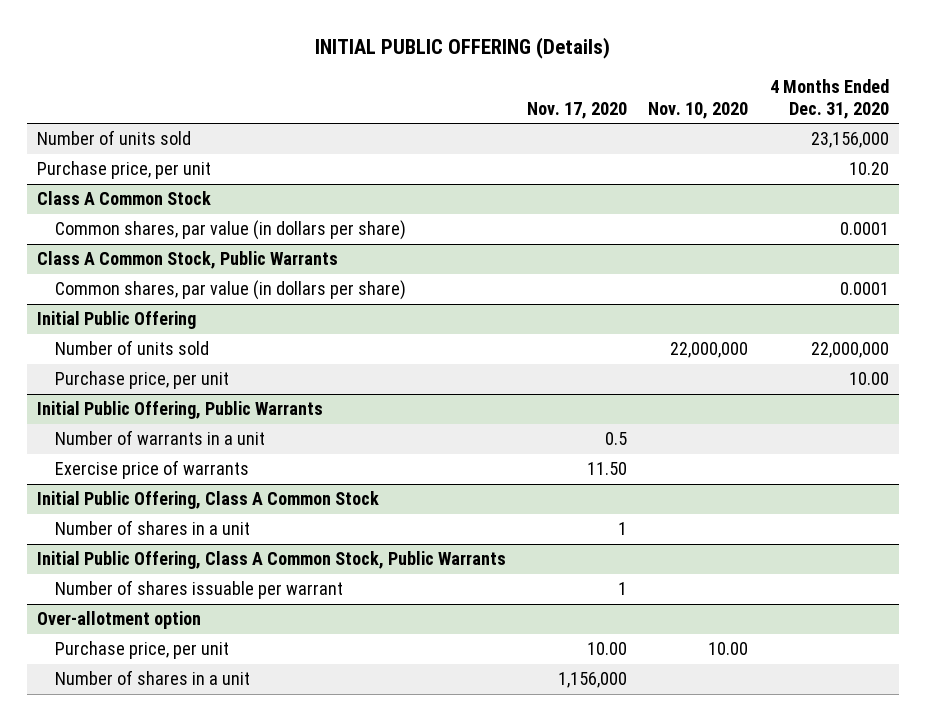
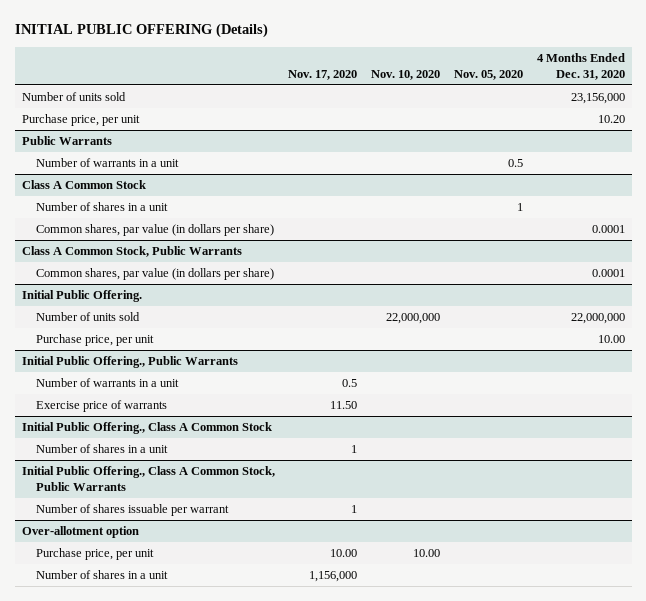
none -> [453,69,523,80] Nov. 05, 2020
none -> [21,135,112,145] Public Warrants
none -> [36,157,180,167] Number of warrants in a unit
none -> [36,201,169,211] Number of shares in a unit
[37,311,197,330] Initial Public Offering -> [21,289,142,302] Initial Public Offering.
[37,401,324,420] Initial Public Offering, Public Warrants -> [21,355,238,368] Initial Public Offering., Public Warrants
[37,491,380,510] Initial Public Offering, Class A Common Stock -> [21,421,272,434] Initial Public Offering., Class A Common Stock
[37,551,507,570] Initial Public Offering, Class A Common Stock, Public Warrants -> [21,465,275,492] Initial Public Offering., Class A Common Stock, Public Warrants

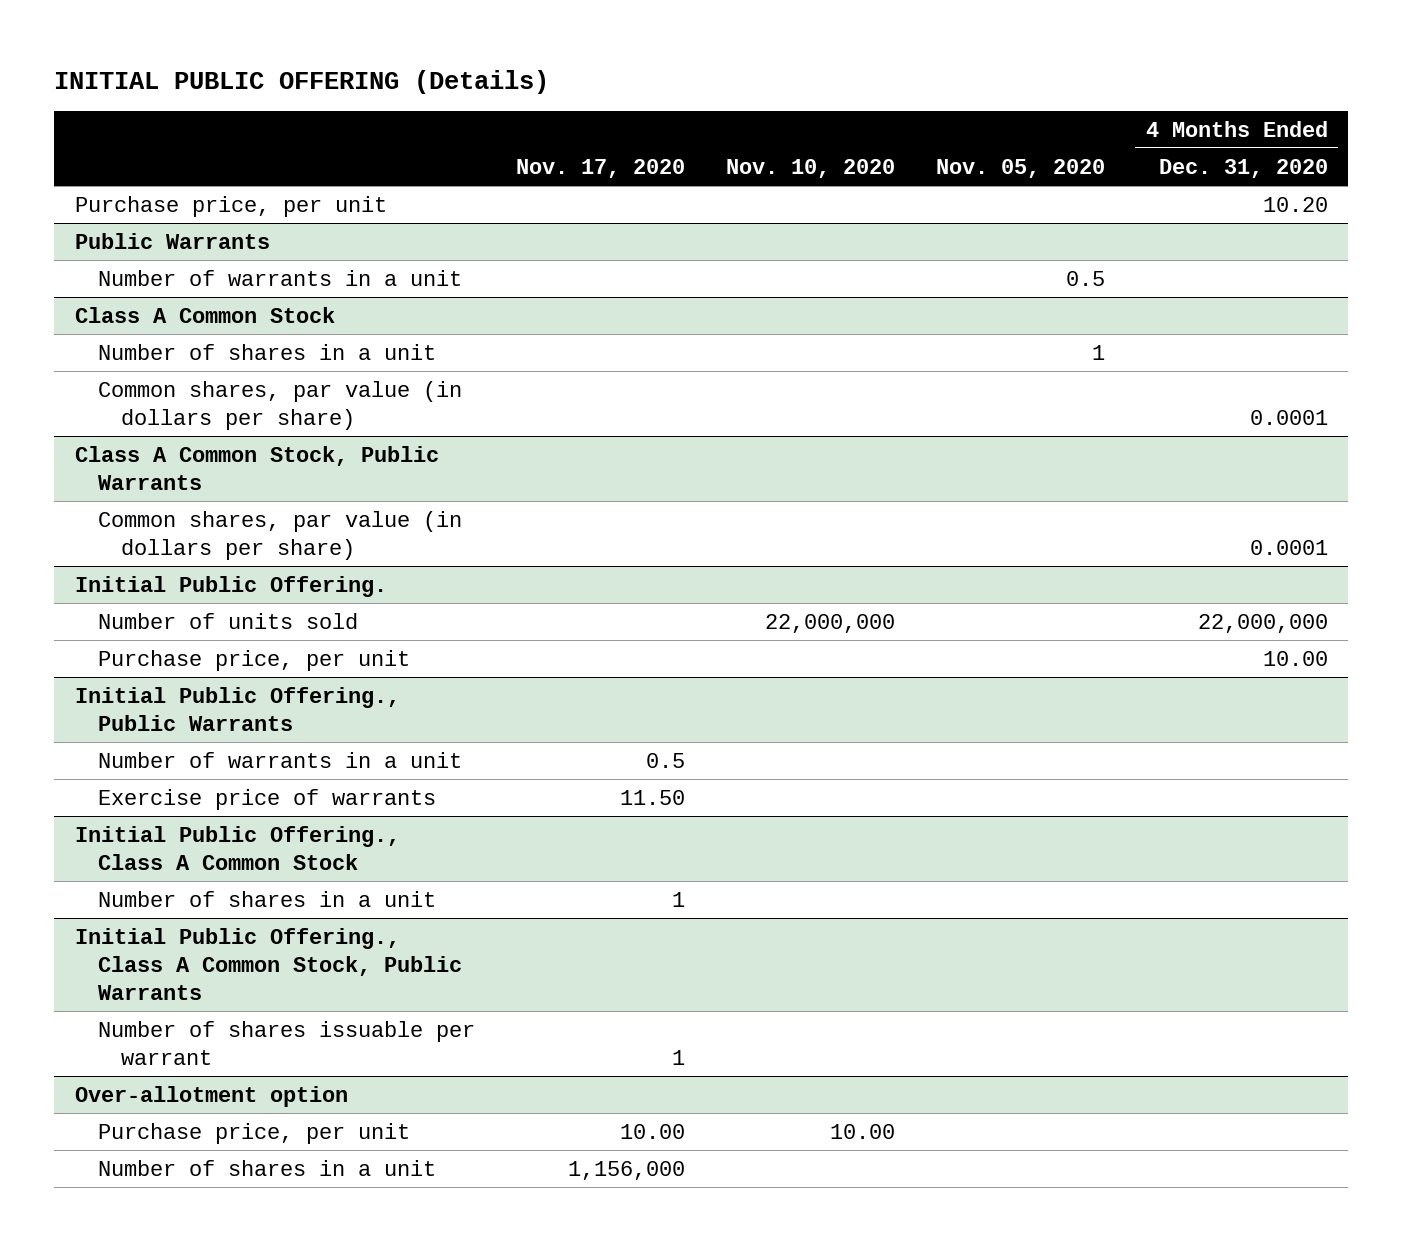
[21,91,126,101] Number of units sold -> none

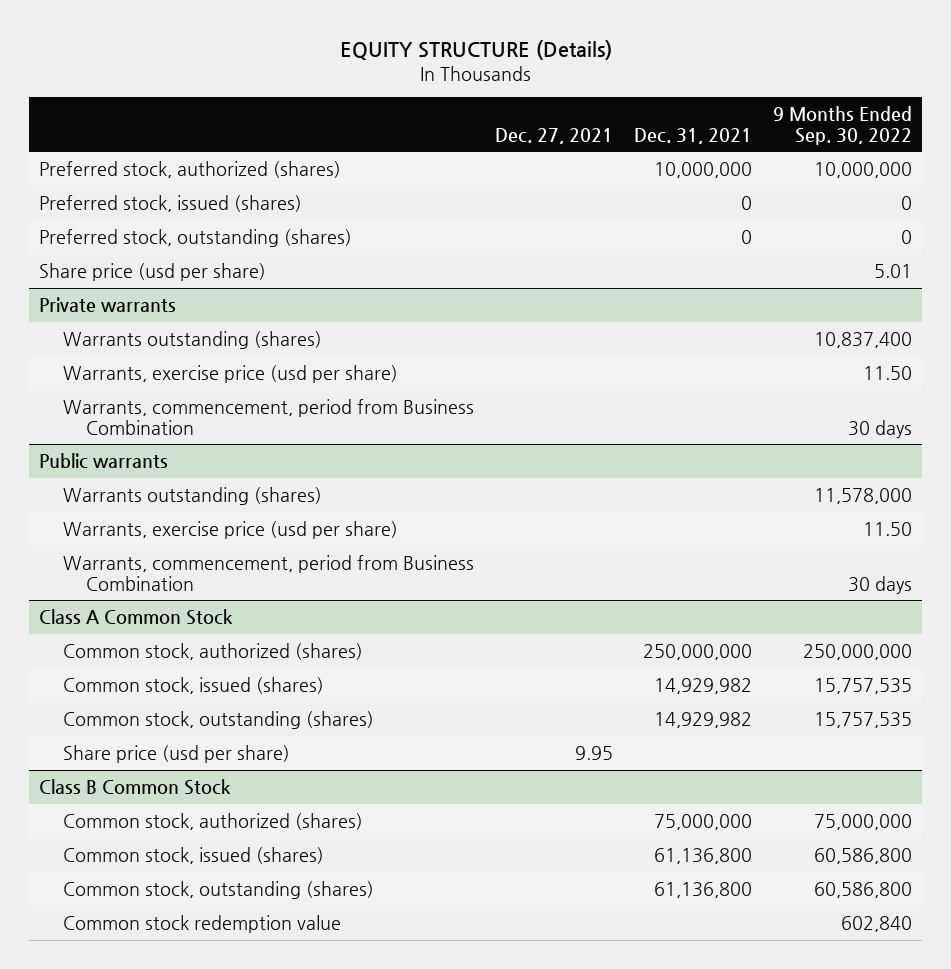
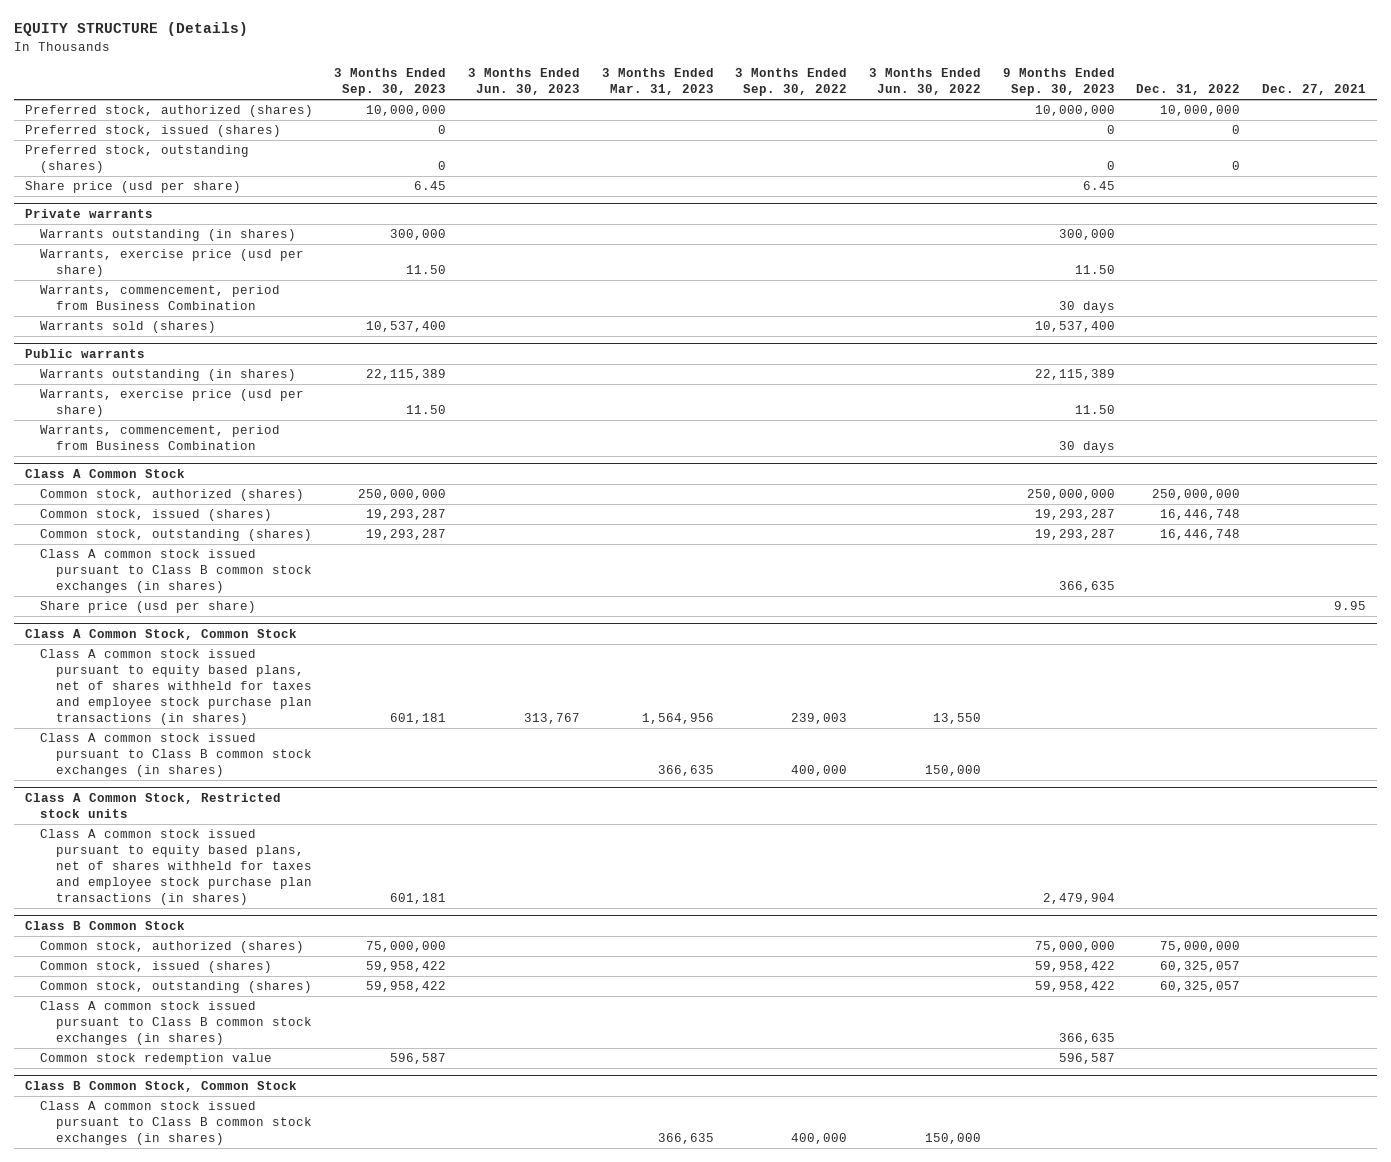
[633,127,752,144] Dec. 31, 2021 -> none
[772,106,912,145] 9 Months Ended Sep. 30, 2022 -> none
none -> [334,68,447,97] 3 Months Ended Sep. 30, 2023
none -> [468,68,581,96] 3 Months Ended Jun. 30, 2023
none -> [601,68,714,96] 3 Months Ended Mar. 31, 2023
none -> [735,68,848,97] 3 Months Ended Sep. 30, 2022
none -> [869,68,982,96] 3 Months Ended Jun. 30, 2022
none -> [1002,68,1115,97] 9 Months Ended Sep. 30, 2023
none -> [1136,84,1241,96] Dec. 31, 2022
[62,331,322,350] Warrants outstanding (shares) -> [40,229,297,242] Warrants outstanding (in shares)
none -> [40,321,217,334] Warrants sold (shares)
[62,487,322,506] Warrants outstanding (shares) -> [40,369,297,382] Warrants outstanding (in shares)
none -> [40,549,312,593] Class A common stock issued pursuant to Class B common stock exchanges (in shares)
none -> [24,629,297,641] Class A Common Stock, Common Stock
none -> [40,649,312,725] Class A common stock issued pursuant to equity based plans, net of shares withheld for taxes and employee stock purchase plan transactions (in shares)
none -> [40,733,312,777] Class A common stock issued pursuant to Class B common stock exchanges (in shares)
none -> [24,793,281,819] Class A Common Stock, Restricted stock units
none -> [40,829,312,905] Class A common stock issued pursuant to equity based plans, net of shares withheld for taxes and employee stock purchase plan transactions (in shares)
none -> [40,1001,312,1045] Class A common stock issued pursuant to Class B common stock exchanges (in shares)
none -> [24,1081,297,1093] Class B Common Stock, Common Stock
none -> [40,1101,312,1145] Class A common stock issued pursuant to Class B common stock exchanges (in shares)

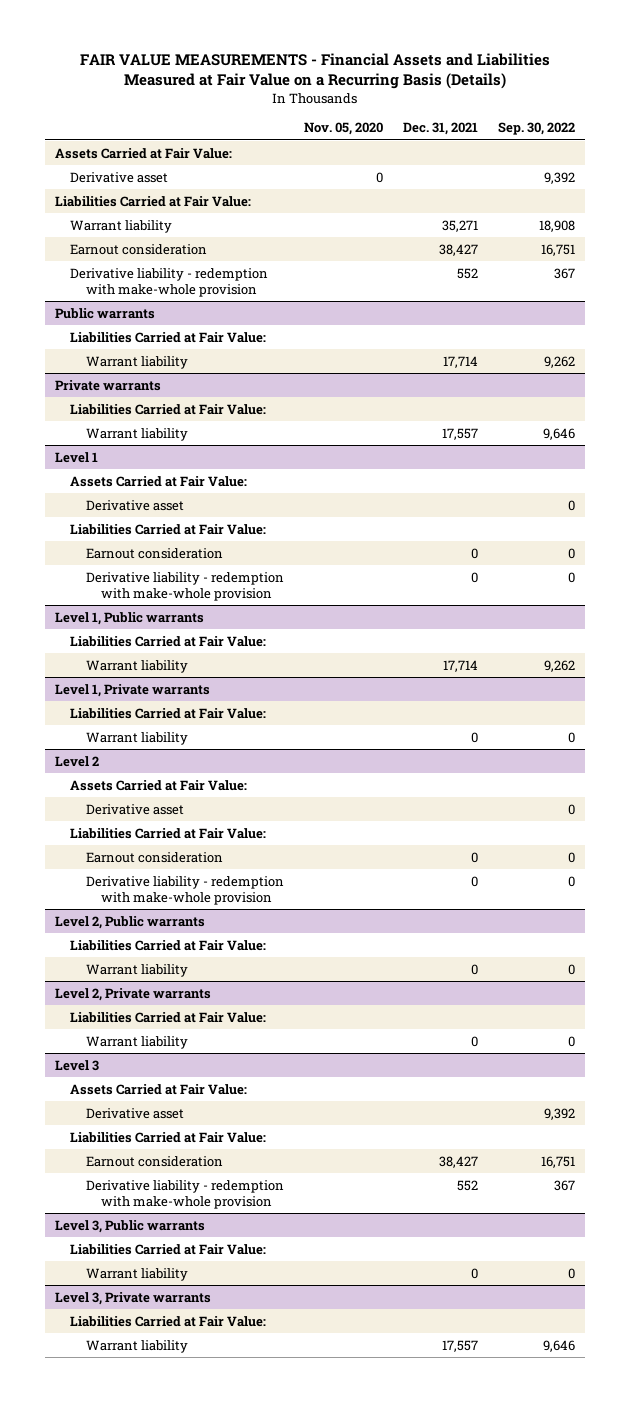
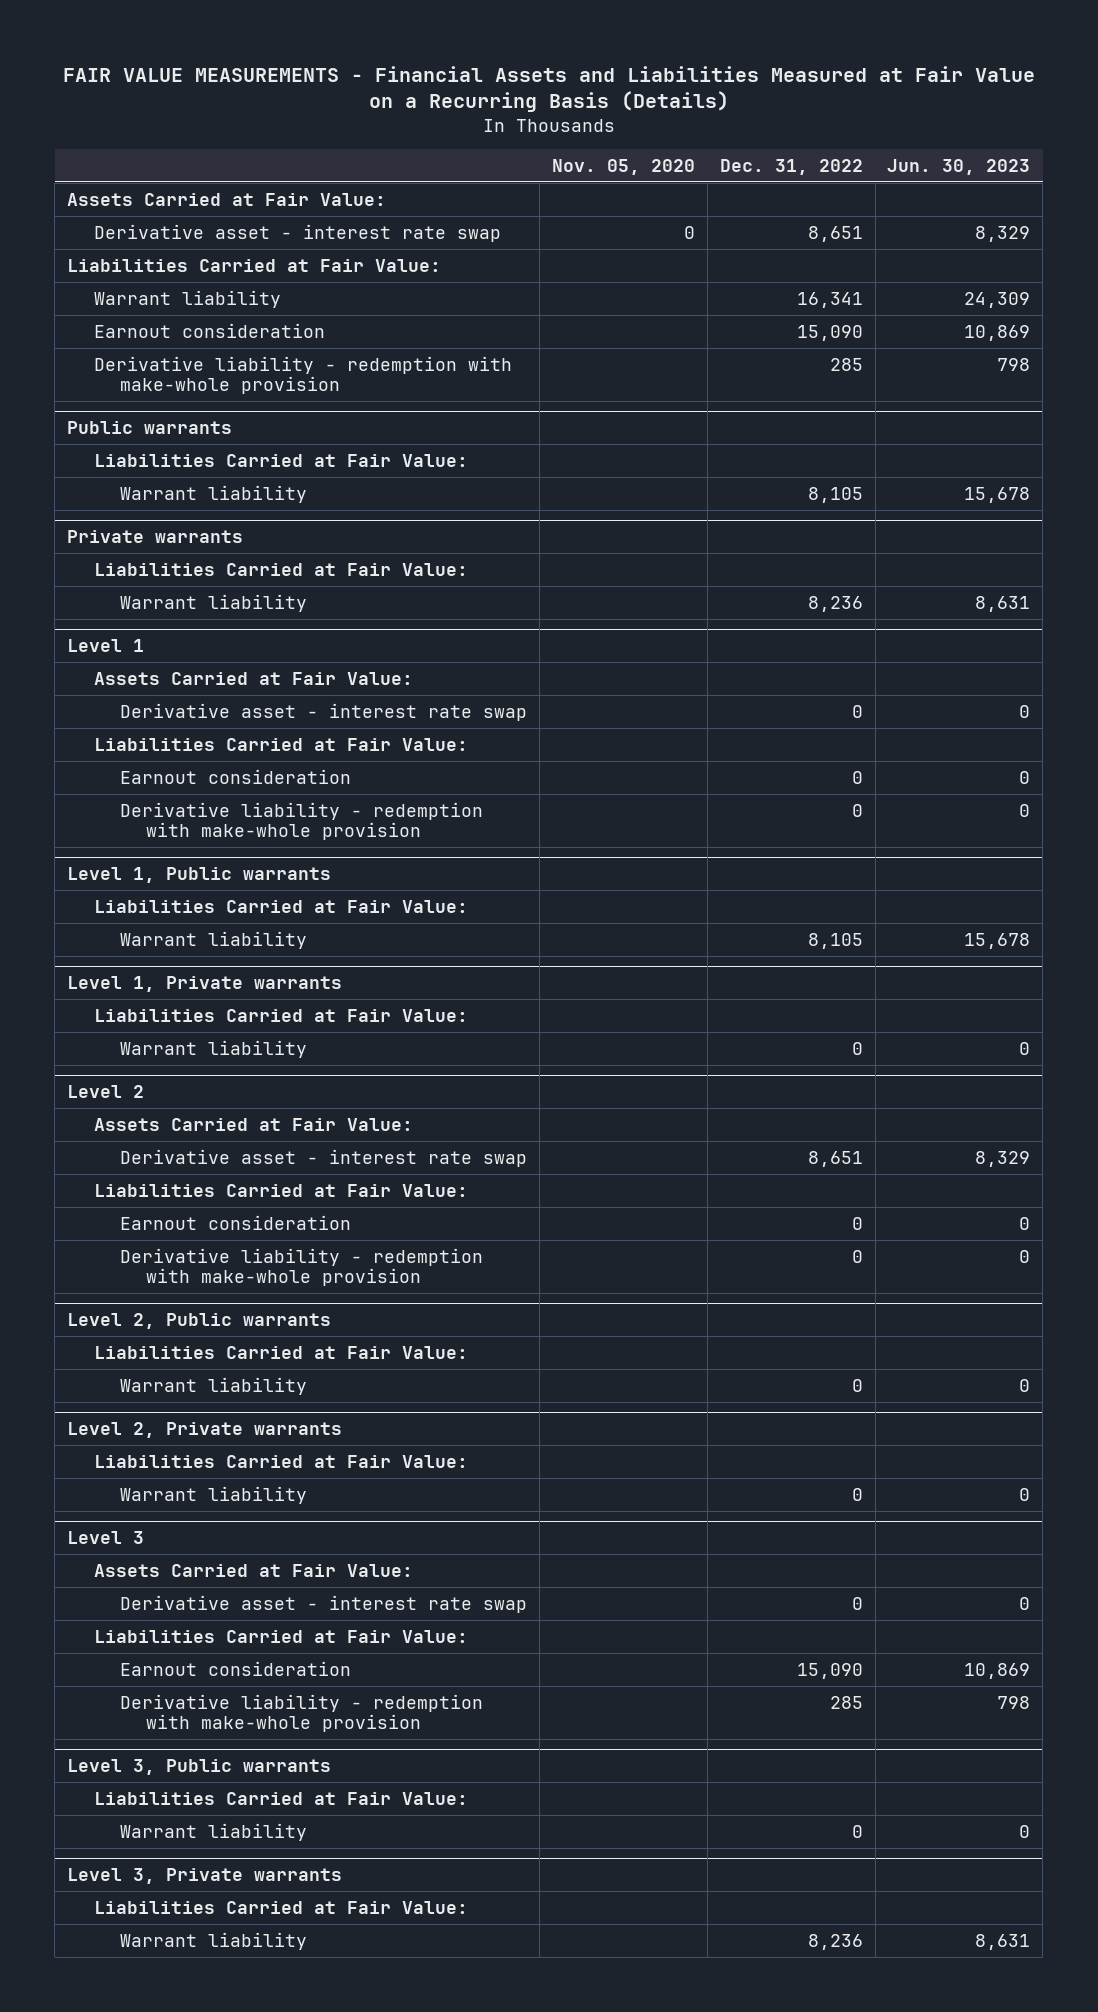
[402,122,478,136] Dec. 31, 2021 -> none
[497,122,575,136] Sep. 30, 2022 -> none
none -> [719,158,863,175] Dec. 31, 2022
none -> [887,158,1031,175] Jun. 30, 2023
[70,171,169,183] Derivative asset -> [93,223,501,242] Derivative asset - interest rate swap
[85,499,184,511] Derivative asset -> [119,702,527,721] Derivative asset - interest rate swap
[85,803,184,815] Derivative asset -> [119,1148,527,1167] Derivative asset - interest rate swap
[85,1107,184,1119] Derivative asset -> [119,1594,527,1613] Derivative asset - interest rate swap

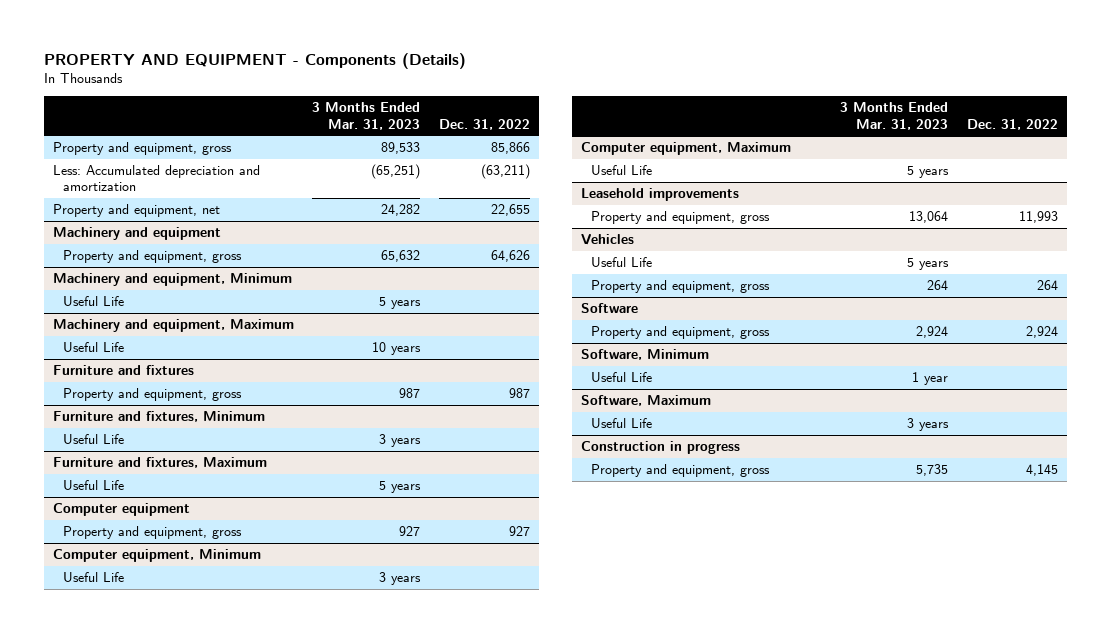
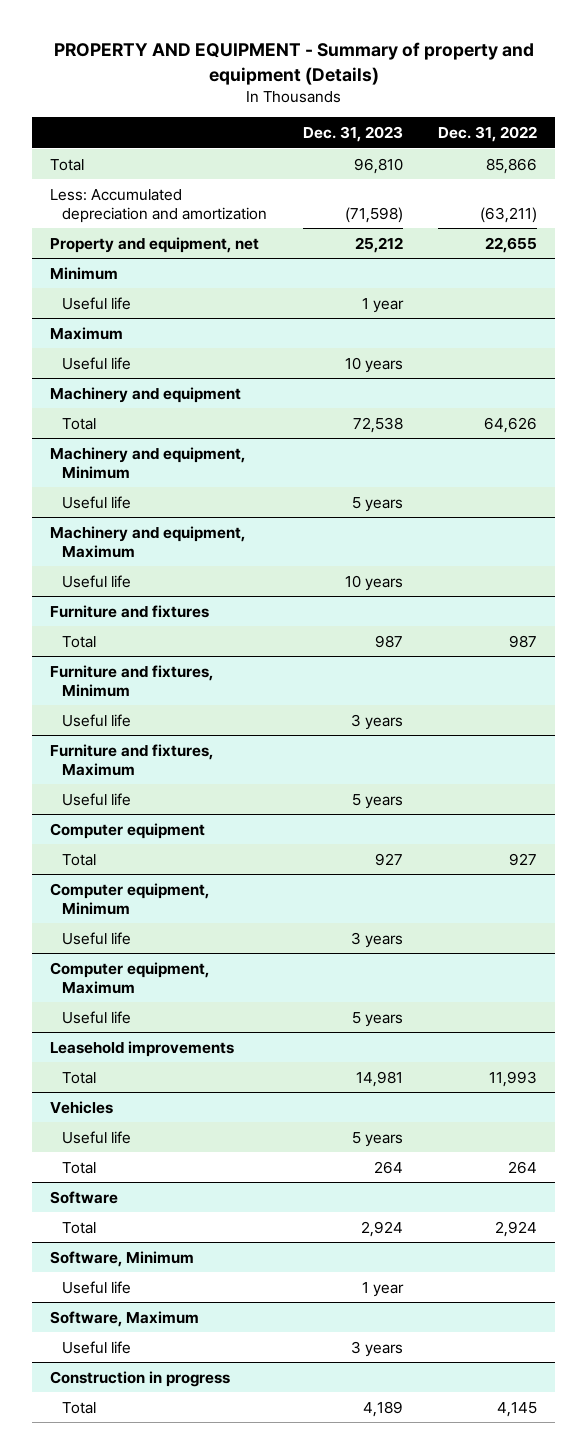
[44,52,467,69] PROPERTY AND EQUIPMENT - Components (Details) -> [53,42,534,85] PROPERTY AND EQUIPMENT - Summary of property and equipment (Details)
[312,102,421,130] 3 Months Ended Mar. 31, 2023 -> none
none -> [302,125,403,142] Dec. 31, 2023
[53,141,233,155] Property and equipment, gross -> [49,158,84,171] Total
none -> [49,266,118,280] Minimum
none -> [61,296,131,310] Useful life
none -> [49,326,123,340] Maximum
none -> [61,356,131,370] Useful life
[63,249,243,263] Property and equipment, gross -> [61,417,96,430] Total
[63,295,125,306] Useful Life -> [61,495,131,509] Useful life
[63,341,125,352] Useful Life -> [61,574,131,588] Useful life
[63,387,243,401] Property and equipment, gross -> [61,635,96,648] Total
[63,433,125,444] Useful Life -> [61,713,131,727] Useful life
[63,479,125,490] Useful Life -> [61,792,131,806] Useful life
[63,525,243,539] Property and equipment, gross -> [61,853,96,866] Total
[63,571,125,582] Useful Life -> [61,931,131,945] Useful life
[591,164,653,175] Useful Life -> [61,1010,131,1024] Useful life
[591,210,771,224] Property and equipment, gross -> [61,1071,96,1084] Total
[591,256,653,267] Useful Life -> [61,1130,131,1144] Useful life
[591,279,771,293] Property and equipment, gross -> [61,1161,96,1174] Total
[591,325,771,339] Property and equipment, gross -> [61,1221,96,1234] Total
[591,371,653,382] Useful Life -> [61,1280,131,1294] Useful life
[591,417,653,428] Useful Life -> [61,1340,131,1354] Useful life
[591,463,771,477] Property and equipment, gross -> [61,1401,96,1414] Total

